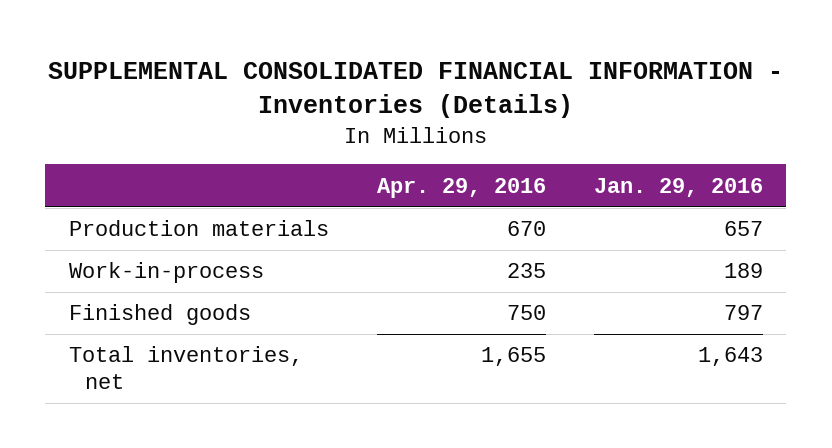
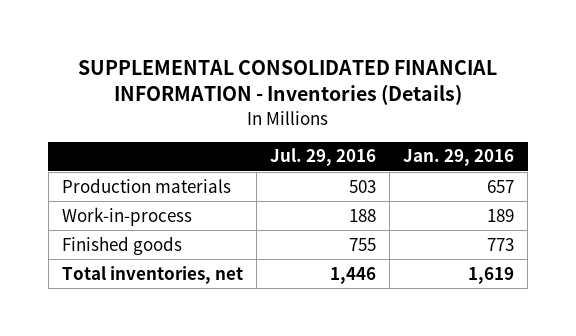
[376,177,546,198] Apr. 29, 2016 -> none
none -> [269,148,376,167] Jul. 29, 2016
[723,305,763,321] 797 -> [487,237,515,251] 773
[697,347,763,367] 1,643 -> [468,266,515,284] 1,619

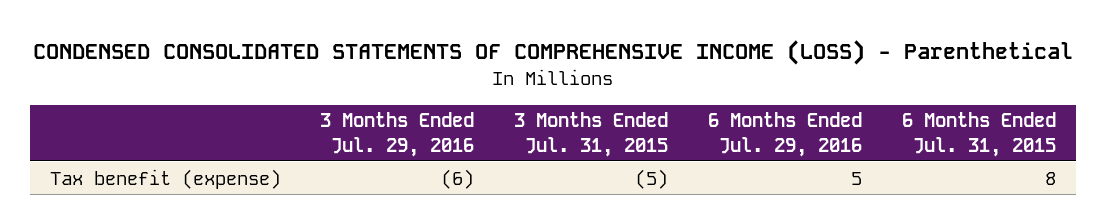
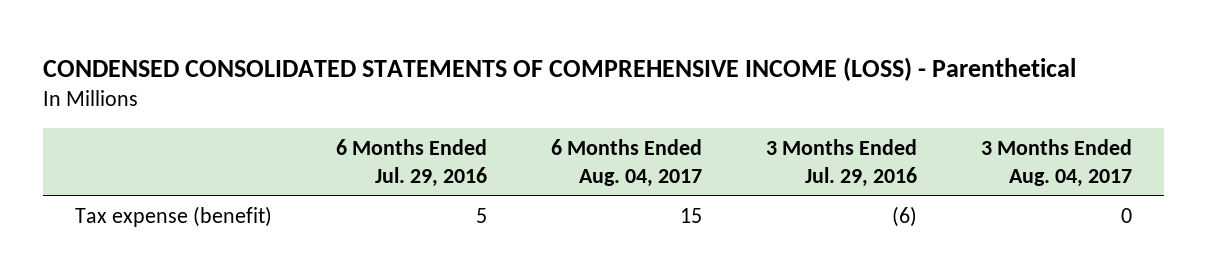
[514,112,669,157] 3 Months Ended Jul. 31, 2015 -> none
[901,112,1056,157] 6 Months Ended Jul. 31, 2015 -> none
none -> [550,138,702,187] 6 Months Ended Aug. 04, 2017
none -> [981,138,1133,187] 3 Months Ended Aug. 04, 2017
[49,168,281,189] Tax benefit (expense) -> [74,205,272,227] Tax expense (benefit)

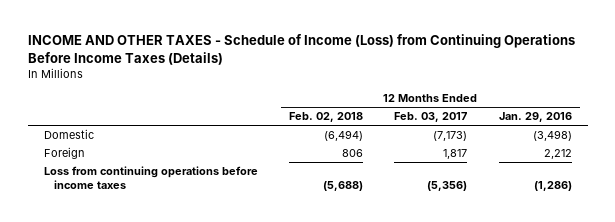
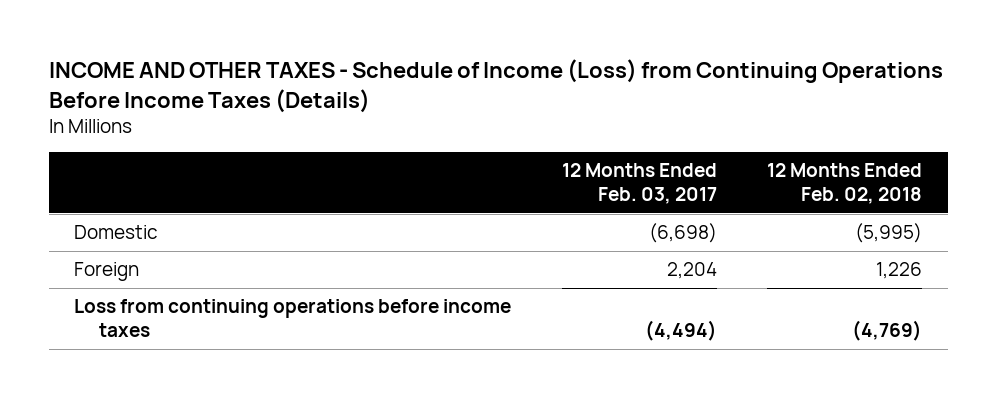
[498,112,572,123] Jan. 29, 2016 -> none
[323,130,363,142] (6,494) -> [855,223,923,244] (5,995)
[433,131,468,142] (7,173) -> [648,223,717,244] (6,698)
[341,149,363,158] 806 -> [876,262,923,280] 1,226
[443,149,468,160] 1,817 -> [666,262,717,280] 2,204
[322,180,363,191] (5,688) -> [852,320,923,342] (4,769)
[427,180,468,191] (5,356) -> [644,320,717,342] (4,494)

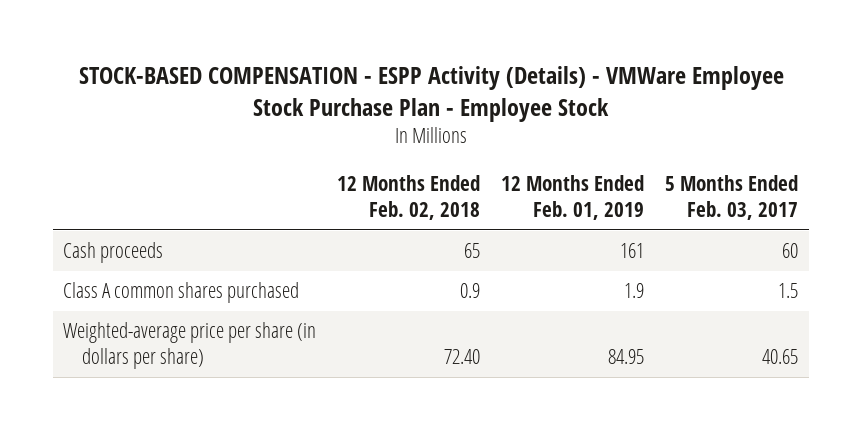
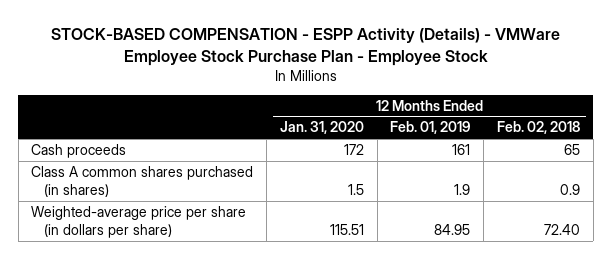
[665,174,799,220] 5 Months Ended Feb. 03, 2017 -> none
none -> [279,121,364,135] Jan. 31, 2020
[63,282,300,304] Class A common shares purchased -> [31,165,254,197] Class A common shares purchased (in shares)

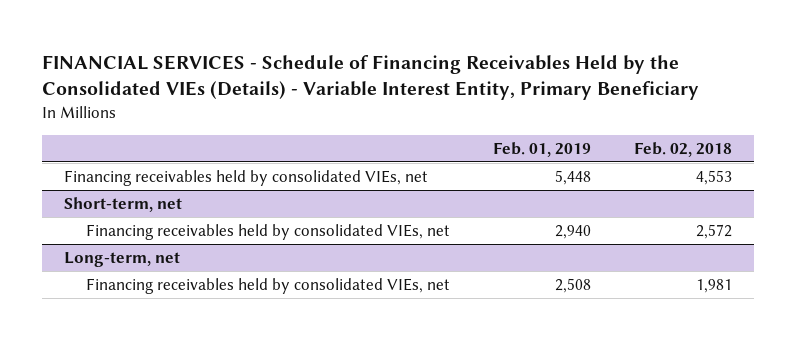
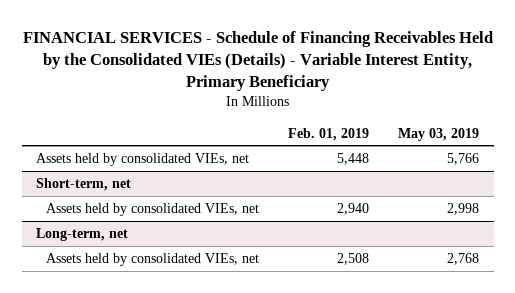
[634,141,733,157] Feb. 02, 2018 -> none
none -> [398,127,480,141] May 03, 2019
[64,169,429,186] Financing receivables held by consolidated VIEs, net -> [36,152,250,166] Assets held by consolidated VIEs, net
[86,223,451,240] Financing receivables held by consolidated VIEs, net -> [46,202,260,216] Assets held by consolidated VIEs, net
[86,277,451,294] Financing receivables held by consolidated VIEs, net -> [46,252,260,266] Assets held by consolidated VIEs, net

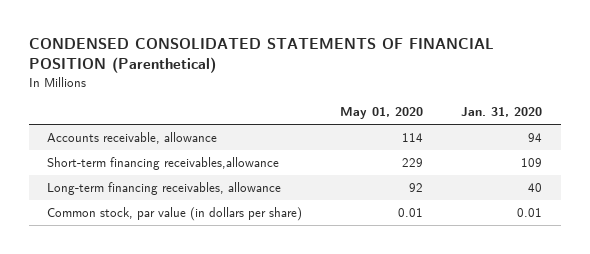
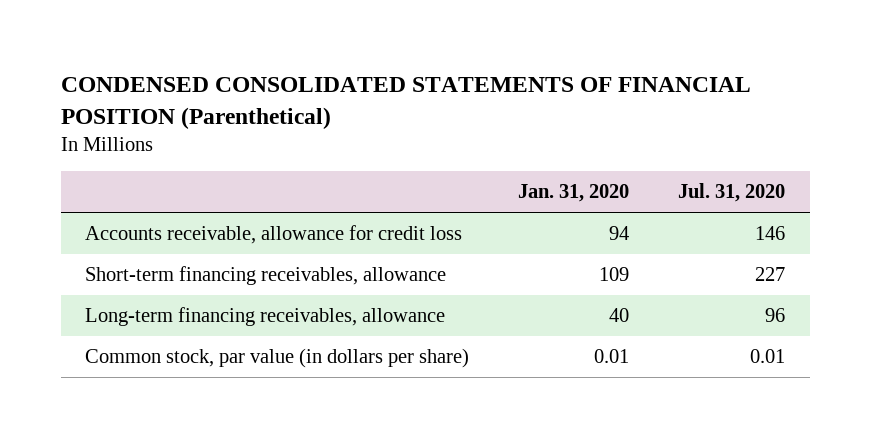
[340,107,424,120] May 01, 2020 -> none
none -> [678,183,786,203] Jul. 31, 2020
[47,131,218,144] Accounts receivable, allowance -> [85,224,463,244] Accounts receivable, allowance for credit loss
[47,156,280,170] Short-term financing receivables,allowance -> [85,265,447,285] Short-term financing receivables, allowance

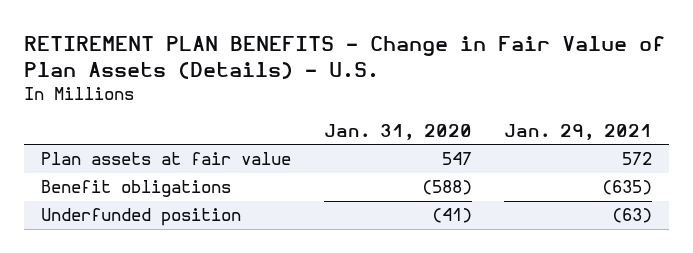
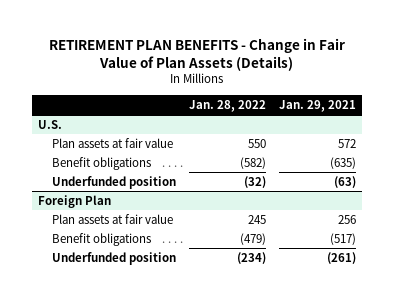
[24,35,666,79] RETIREMENT PLAN BENEFITS - Change in Fair Value of Plan Assets (Details) - U.S. -> [49,37,346,71] RETIREMENT PLAN BENEFITS - Change in Fair Value of Plan Assets (Details)
[323,123,472,140] Jan. 31, 2020 -> none
none -> [188,99,266,112] Jan. 28, 2022
none -> [38,119,63,129] U.S.
none -> [38,194,112,208] Foreign Plan
none -> [52,213,174,224] Plan assets at fair value
none -> [52,232,152,246] Benefit obligations
none -> [52,251,177,265] Underfunded position

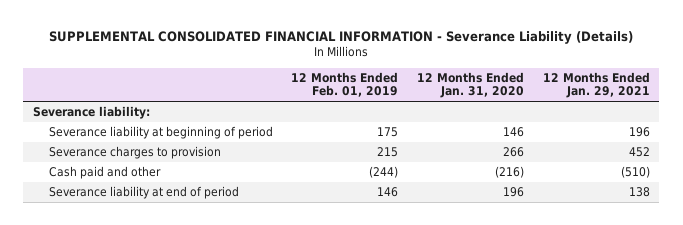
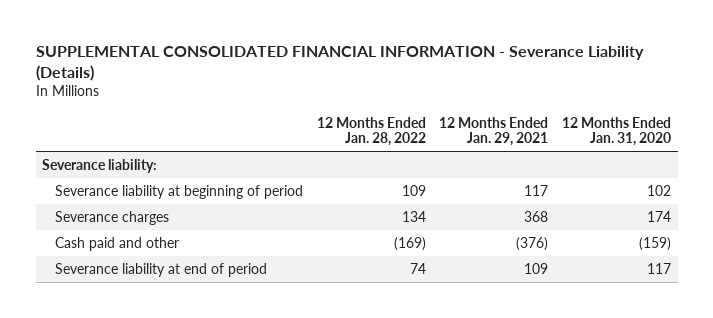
[291,72,399,98] 12 Months Ended Feb. 01, 2019 -> none
none -> [316,116,426,147] 12 Months Ended Jan. 28, 2022
[503,127,525,138] 146 -> [647,185,672,197] 102
[628,127,650,138] 196 -> [524,185,549,197] 117
[48,146,221,160] Severance charges to provision -> [55,211,170,226] Severance charges
[503,147,525,158] 266 -> [647,211,672,223] 174
[628,147,650,158] 452 -> [524,211,549,223] 368
[495,166,525,179] (216) -> [639,237,672,252] (159)
[620,166,650,179] (510) -> [516,237,549,252] (376)
[503,187,525,198] 196 -> [647,263,672,275] 117
[628,187,650,198] 138 -> [524,263,549,275] 109

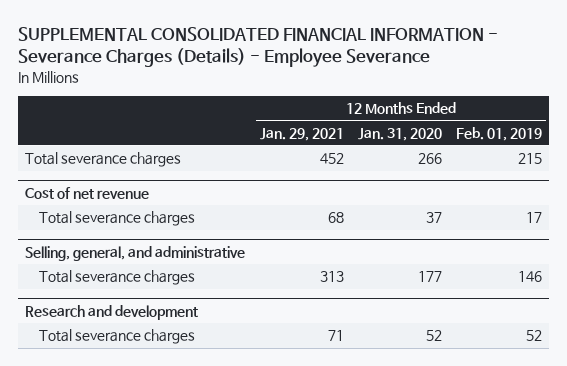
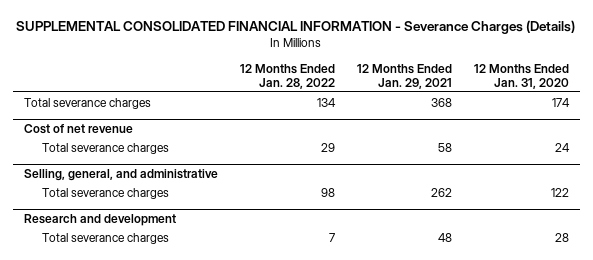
[18,27,499,68] SUPPLEMENTAL CONSOLIDATED FINANCIAL INFORMATION - Severance Charges (Details) - Employee Severance -> [16,20,576,35] SUPPLEMENTAL CONSOLIDATED FINANCIAL INFORMATION - Severance Charges (Details)
[456,126,543,141] Feb. 01, 2019 -> none
none -> [239,63,335,89] 12 Months Ended Jan. 28, 2022
[319,153,344,165] 452 -> [430,97,452,107] 368
[417,153,442,165] 266 -> [551,97,570,107] 174
[327,212,344,224] 68 -> [437,142,452,152] 58
[425,212,442,224] 37 -> [554,142,570,152] 24
[319,271,344,283] 313 -> [430,187,452,197] 262
[417,271,442,283] 177 -> [550,187,569,197] 122
[327,330,344,342] 71 -> [437,232,452,242] 48
[425,330,442,342] 52 -> [554,232,569,242] 28

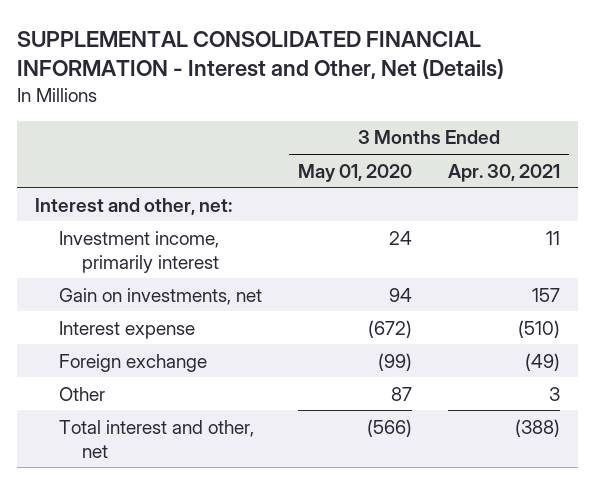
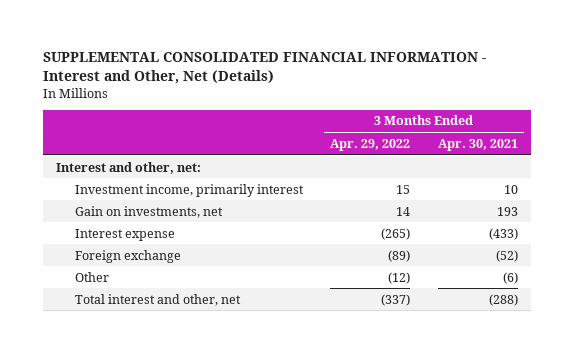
[297,163,412,182] May 01, 2020 -> none
none -> [330,138,411,151] Apr. 29, 2022
[545,230,560,245] 11 -> [503,184,518,194] 10
[531,287,560,302] 157 -> [496,206,518,216] 193
[517,319,560,338] (510) -> [488,227,518,240] (433)
[524,352,560,371] (49) -> [495,249,518,262] (52)
[548,386,560,401] 3 -> [502,271,518,284] (6)
[514,418,560,437] (388) -> [488,293,518,306] (288)

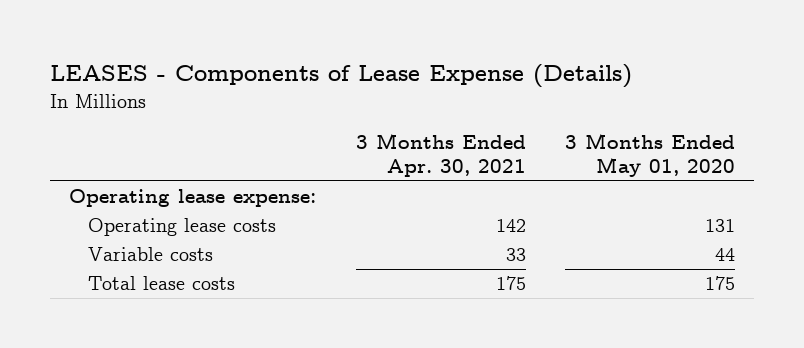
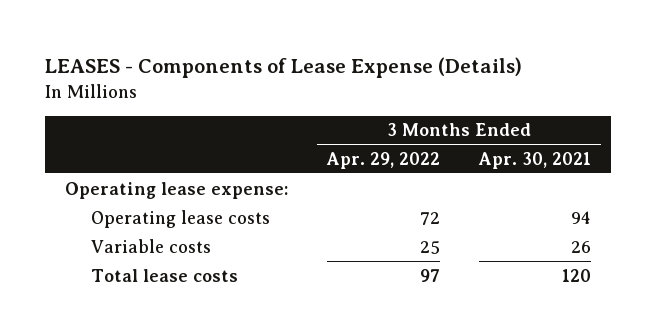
[564,133,735,178] 3 Months Ended May 01, 2020 -> none
none -> [326,151,441,169] Apr. 29, 2022
[495,219,526,233] 142 -> [571,210,592,224] 94
[505,248,526,262] 33 -> [571,240,592,253] 26
[495,276,526,291] 175 -> [562,268,592,282] 120

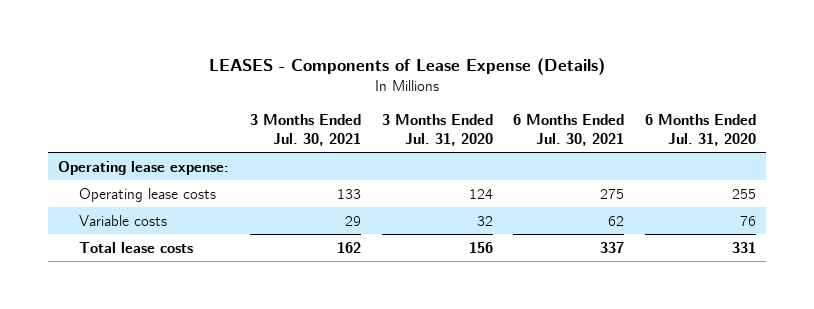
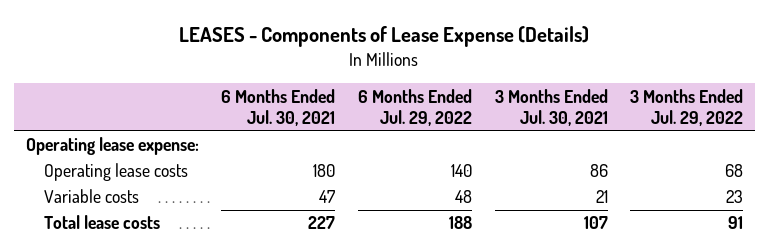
[381,113,493,146] 3 Months Ended Jul. 31, 2020 -> none
[644,113,756,146] 6 Months Ended Jul. 31, 2020 -> none
none -> [357,88,472,127] 6 Months Ended Jul. 29, 2022
none -> [630,88,744,127] 3 Months Ended Jul. 29, 2022
[336,188,361,199] 133 -> [589,164,608,178] 86
[600,188,625,199] 275 -> [313,164,336,178] 180
[344,215,361,226] 29 -> [595,190,608,204] 21
[608,215,625,226] 62 -> [319,190,336,204] 47
[336,241,361,253] 162 -> [583,216,608,230] 107
[600,241,625,253] 337 -> [308,216,336,230] 227

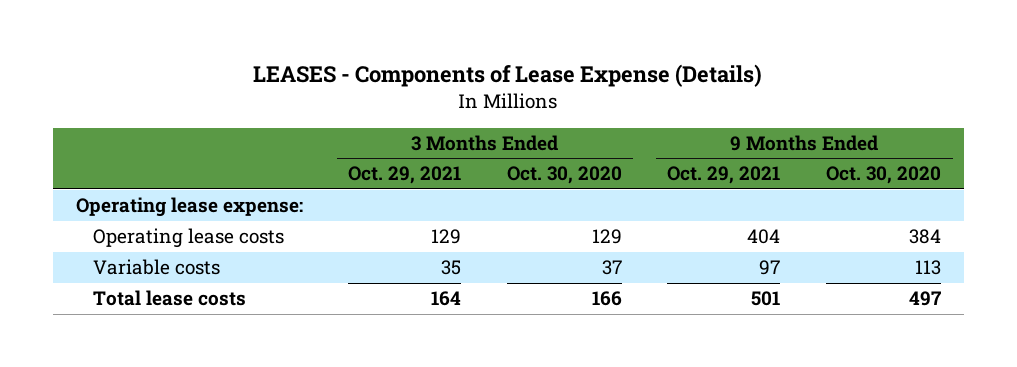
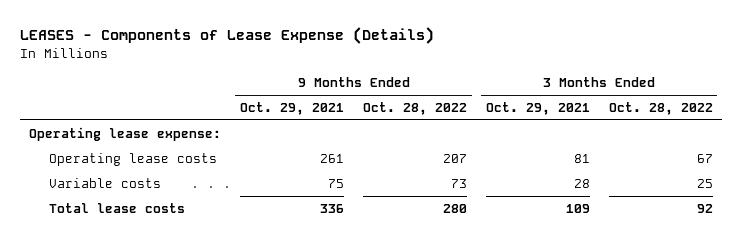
[506,166,622,185] Oct. 30, 2020 -> none
[826,166,942,185] Oct. 30, 2020 -> none
none -> [363,102,468,116] Oct. 28, 2022
none -> [608,102,713,116] Oct. 28, 2022
[431,229,462,245] 129 -> [573,153,590,163] 81
[747,229,781,245] 404 -> [320,153,345,163] 261
[441,260,462,276] 35 -> [573,178,590,188] 28
[759,260,781,276] 97 -> [328,178,345,188] 75
[431,291,462,307] 164 -> [565,203,590,213] 109
[751,291,781,307] 501 -> [320,203,345,213] 336

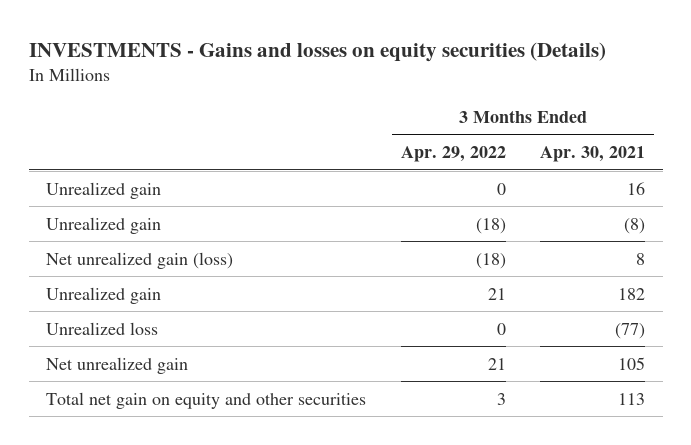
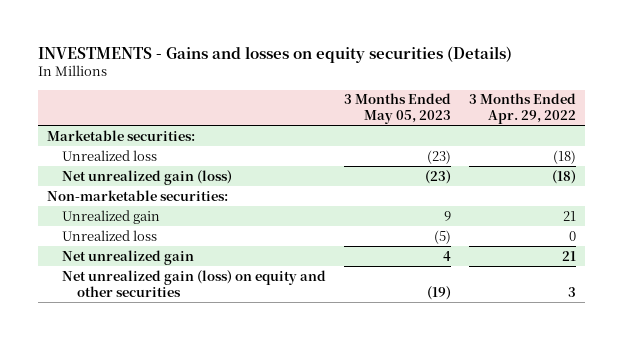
[540,146,646,163] Apr. 30, 2021 -> none
none -> [344,93,452,125] 3 Months Ended May 05, 2023
[45,181,161,199] Unrealized gain -> none
none -> [47,129,196,141] Marketable securities:
[45,216,161,234] Unrealized gain -> [62,149,158,161] Unrealized loss
none -> [47,189,229,201] Non-marketable securities:
[45,391,366,409] Total net gain on equity and other securities -> [62,269,327,297] Net unrealized gain (loss) on equity and other securities

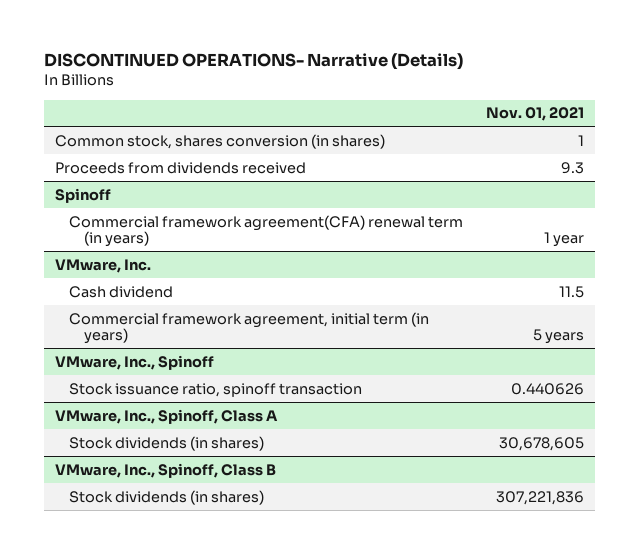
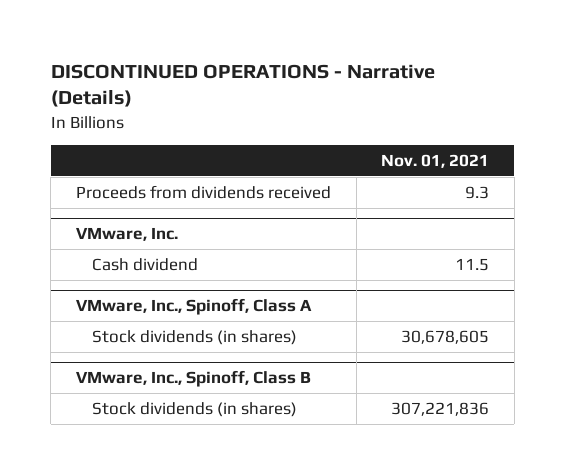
[44,53,464,71] DISCONTINUED OPERATIONS- Narrative (Details) -> [50,63,435,108] DISCONTINUED OPERATIONS - Narrative (Details)
[55,133,386,149] Common stock, shares conversion (in shares) -> none
[55,187,112,203] Spinoff -> none
[69,214,464,248] Commercial framework agreement(CFA) renewal term (in years) -> none
[69,311,430,345] Commercial framework agreement, initial term (in years) -> none
[55,354,215,370] VMware, Inc., Spinoff -> none
[69,382,363,397] Stock issuance ratio, spinoff transaction -> none

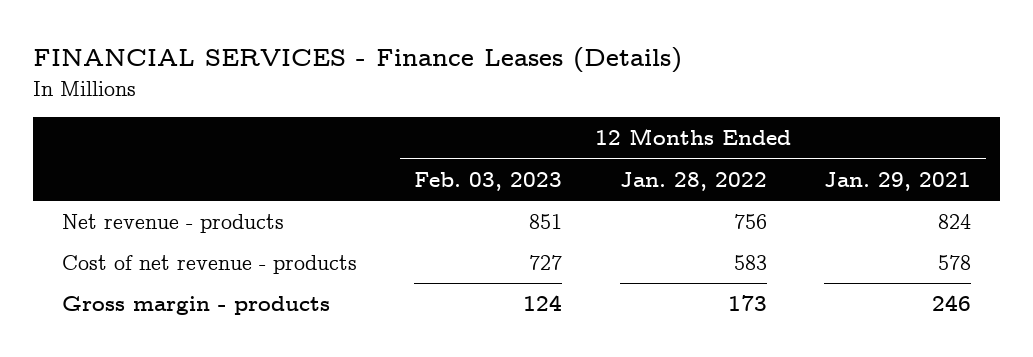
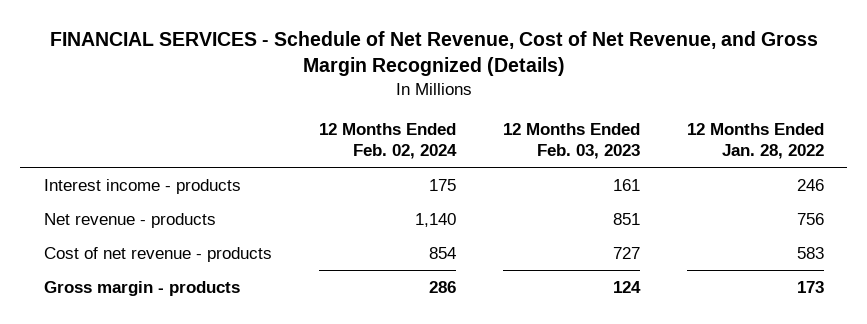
[32,47,682,74] FINANCIAL SERVICES - Finance Leases (Details) -> [49,31,818,77] FINANCIAL SERVICES - Schedule of Net Revenue, Cost of Net Revenue, and Gross Margin Recognized (Details)
[824,171,972,191] Jan. 29, 2021 -> none
none -> [318,122,457,160] 12 Months Ended Feb. 02, 2024
none -> [43,178,241,194] Interest income - products

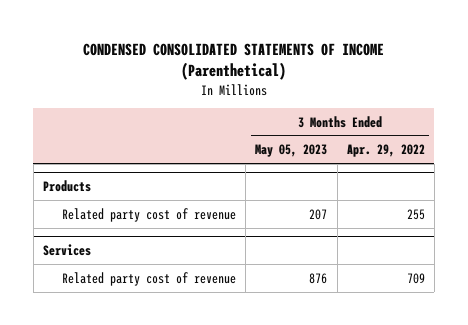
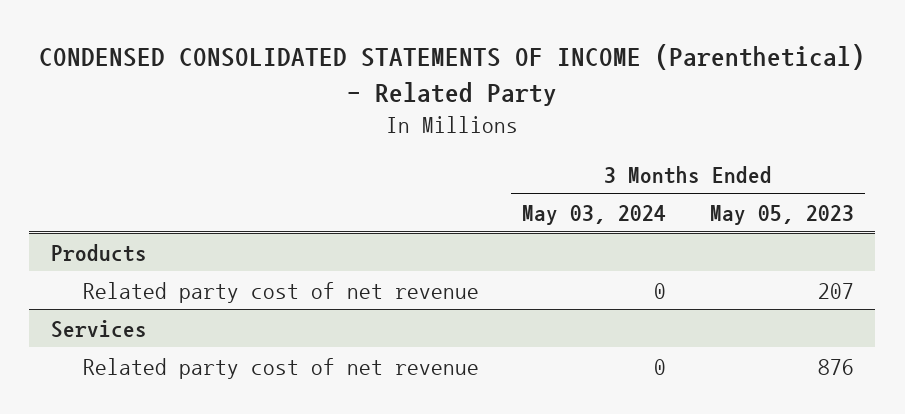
[82,42,384,81] CONDENSED CONSOLIDATED STATEMENTS OF INCOME (Parenthetical) -> [39,44,866,106] CONDENSED CONSOLIDATED STATEMENTS OF INCOME (Parenthetical) - Related Party
[346,144,425,158] Apr. 29, 2022 -> none
none -> [522,204,667,225] May 03, 2024
[62,207,237,222] Related party cost of revenue -> [82,281,479,303] Related party cost of net revenue
[62,271,237,286] Related party cost of revenue -> [82,357,479,379] Related party cost of net revenue

